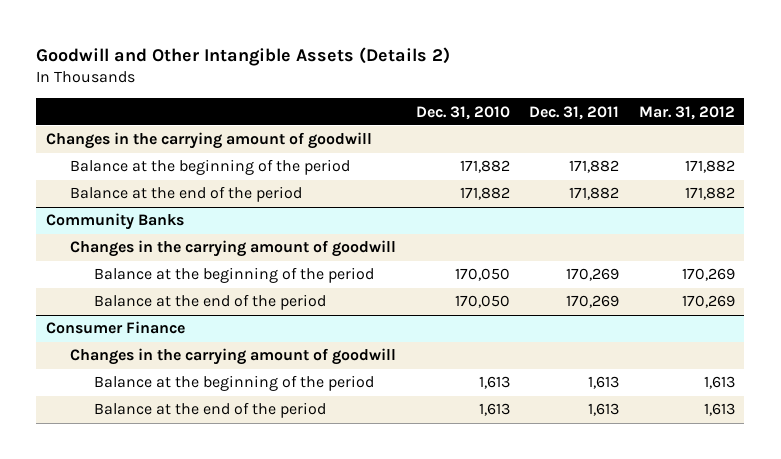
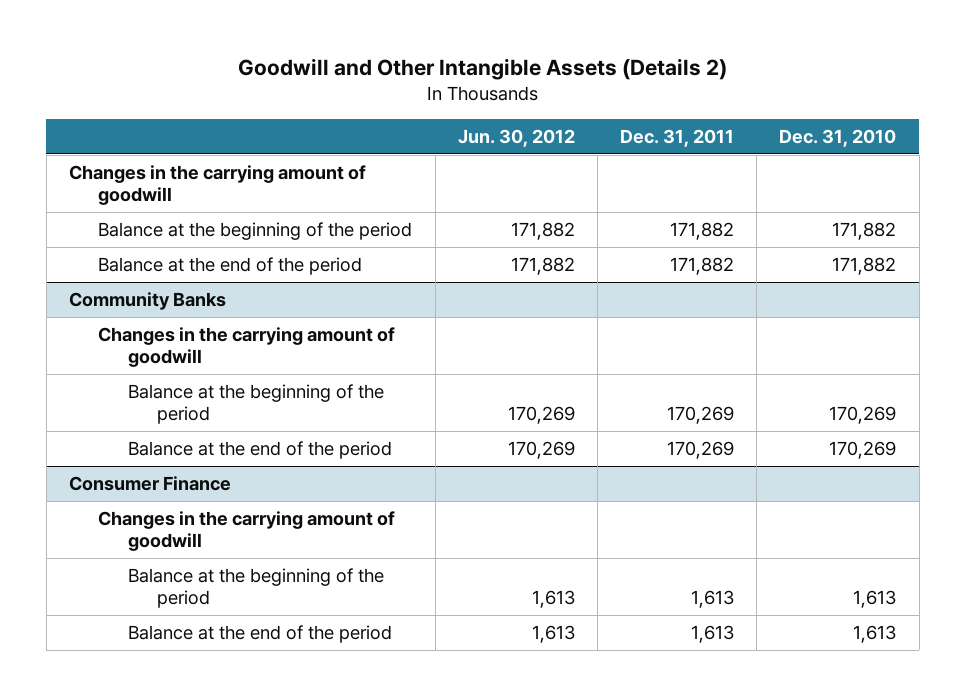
[638,105,735,120] Mar. 31, 2012 -> none
none -> [457,128,575,147] Jun. 30, 2012
[454,268,510,282] 170,050 -> [829,406,897,425] 170,269
[454,295,510,309] 170,050 -> [829,441,897,460] 170,269

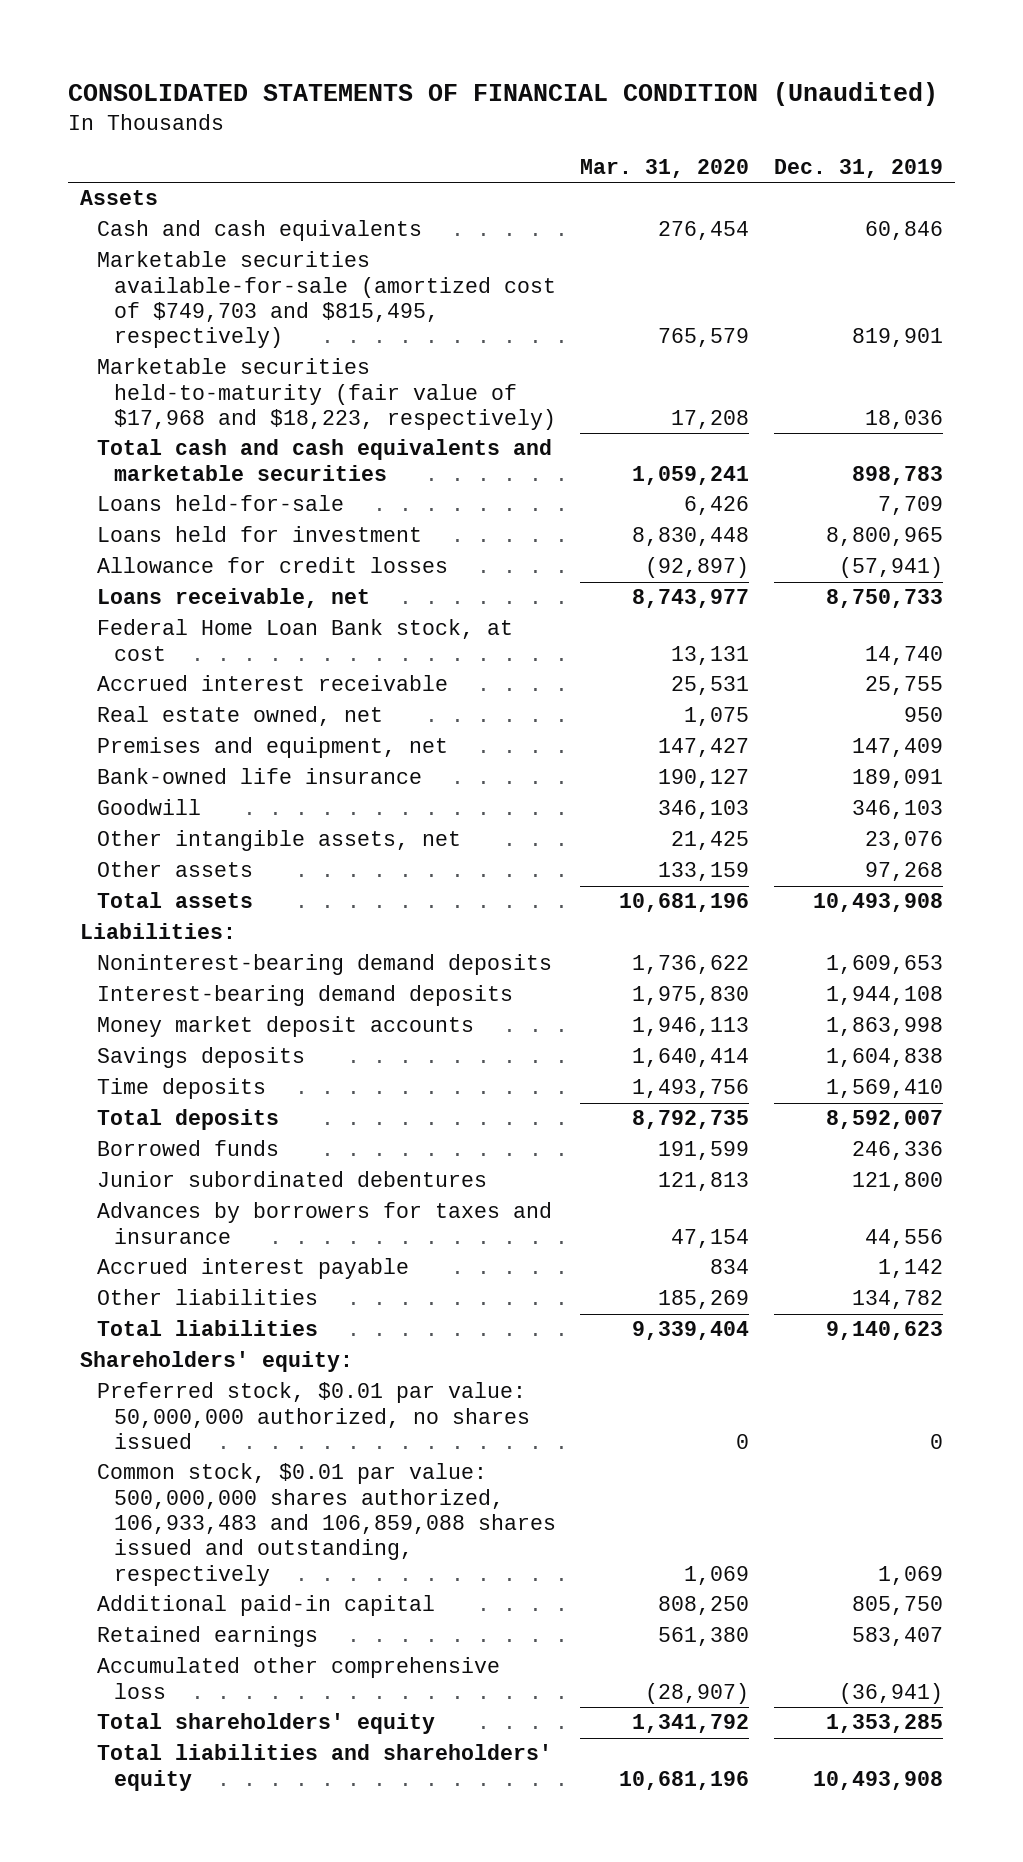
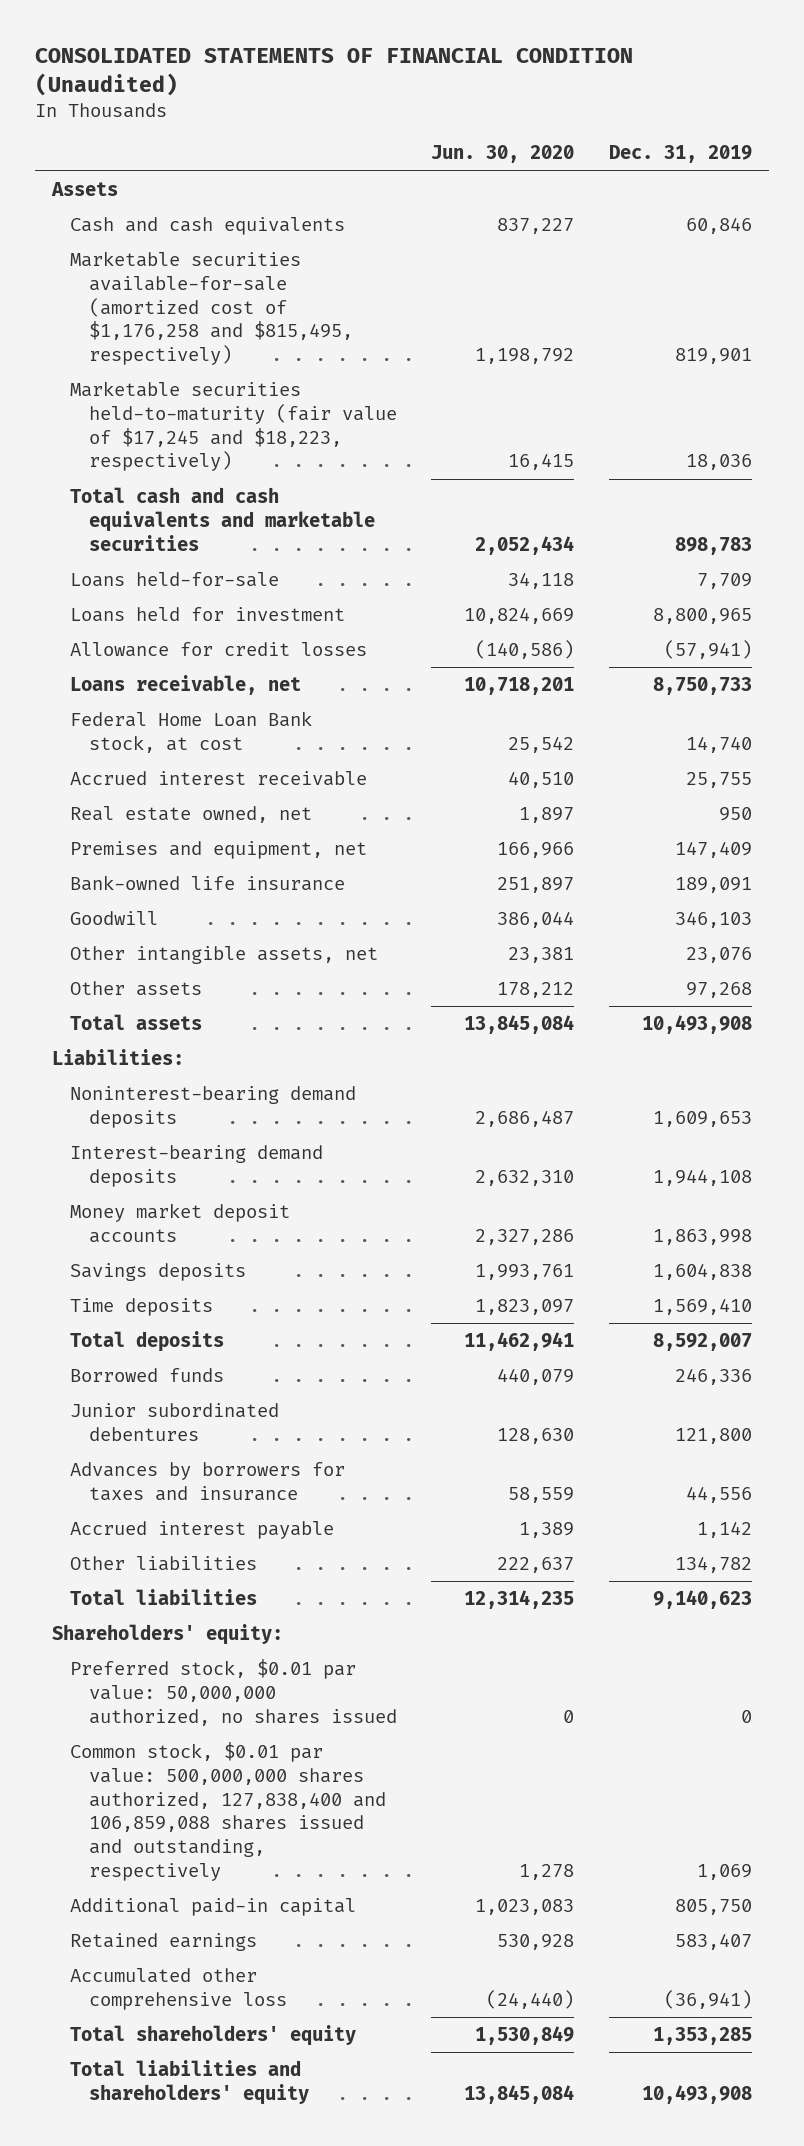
[580,159,750,179] Mar. 31, 2020 -> none
none -> [431,145,575,164] Jun. 30, 2020
[96,251,556,349] Marketable securities available-for-sale (amortized cost of $749,703 and $815,495, respectively) -> [70,251,353,366] Marketable securities available-for-sale (amortized cost of $1,176,258 and $815,495, respectively)
[96,358,556,431] Marketable securities held-to-maturity (fair value of $17,968 and $18,223, respectively) -> [70,381,397,472] Marketable securities held-to-maturity (fair value of $17,245 and $18,223, respectively)
[96,1463,556,1586] Common stock, $0.01 par value: 500,000,000 shares authorized, 106,933,483 and 106,859,088 shares issued and outstanding, respectively -> [70,1742,386,1881] Common stock, $0.01 par value: 500,000,000 shares authorized, 127,838,400 and 106,859,088 shares issued and outstanding, respectively

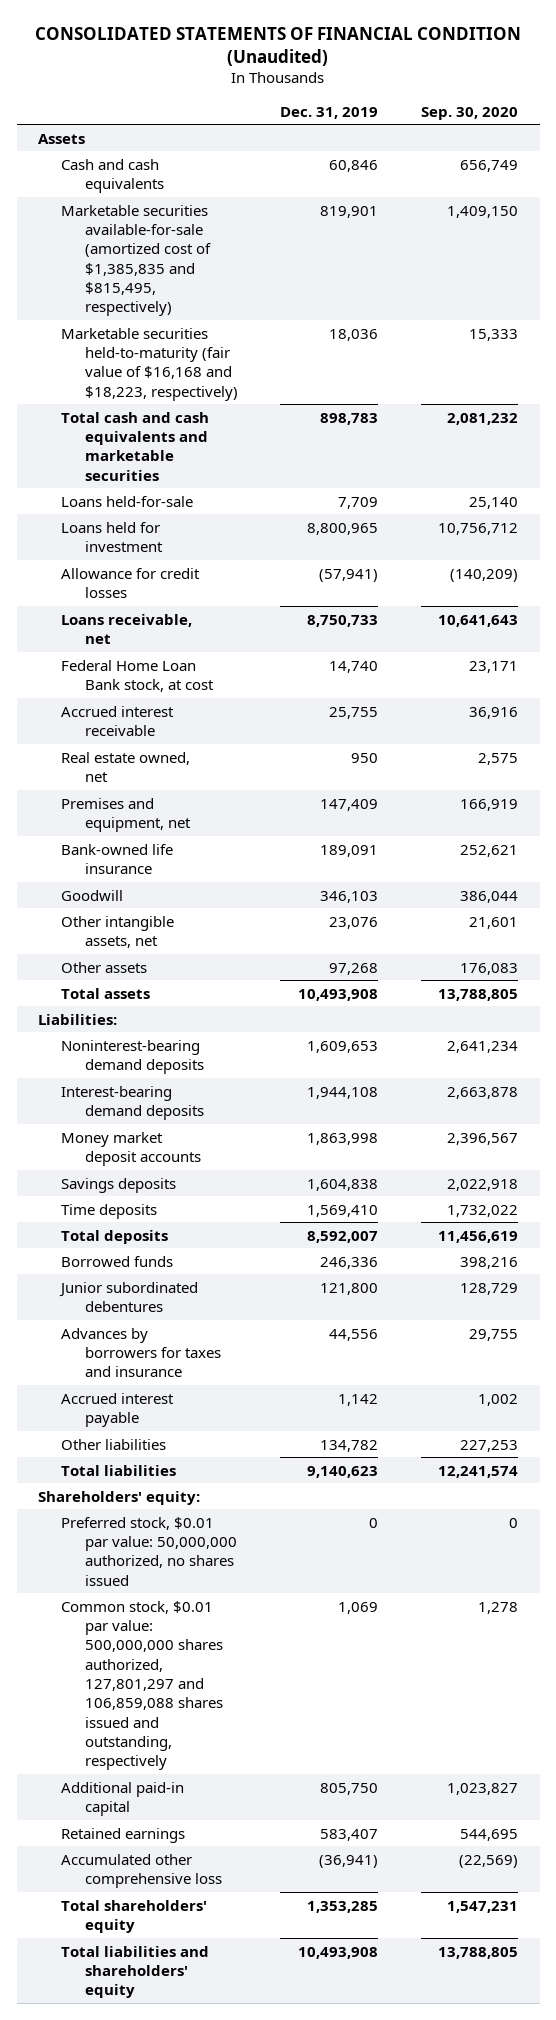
[431,145,575,164] Jun. 30, 2020 -> none
none -> [421,106,519,120] Sep. 30, 2020
[70,251,353,366] Marketable securities available-for-sale (amortized cost of $1,176,258 and $815,495, respectively) -> [61,204,211,317] Marketable securities available-for-sale (amortized cost of $1,385,835 and $815,495, respectively)
[70,381,397,472] Marketable securities held-to-maturity (fair value of $17,245 and $18,223, respectively) -> [61,327,238,401] Marketable securities held-to-maturity (fair value of $16,168 and $18,223, respectively)
[70,1742,386,1881] Common stock, $0.01 par value: 500,000,000 shares authorized, 127,838,400 and 106,859,088 shares issued and outstanding, respectively -> [61,1600,223,1771] Common stock, $0.01 par value: 500,000,000 shares authorized, 127,801,297 and 106,859,088 shares issued and outstanding, respectively

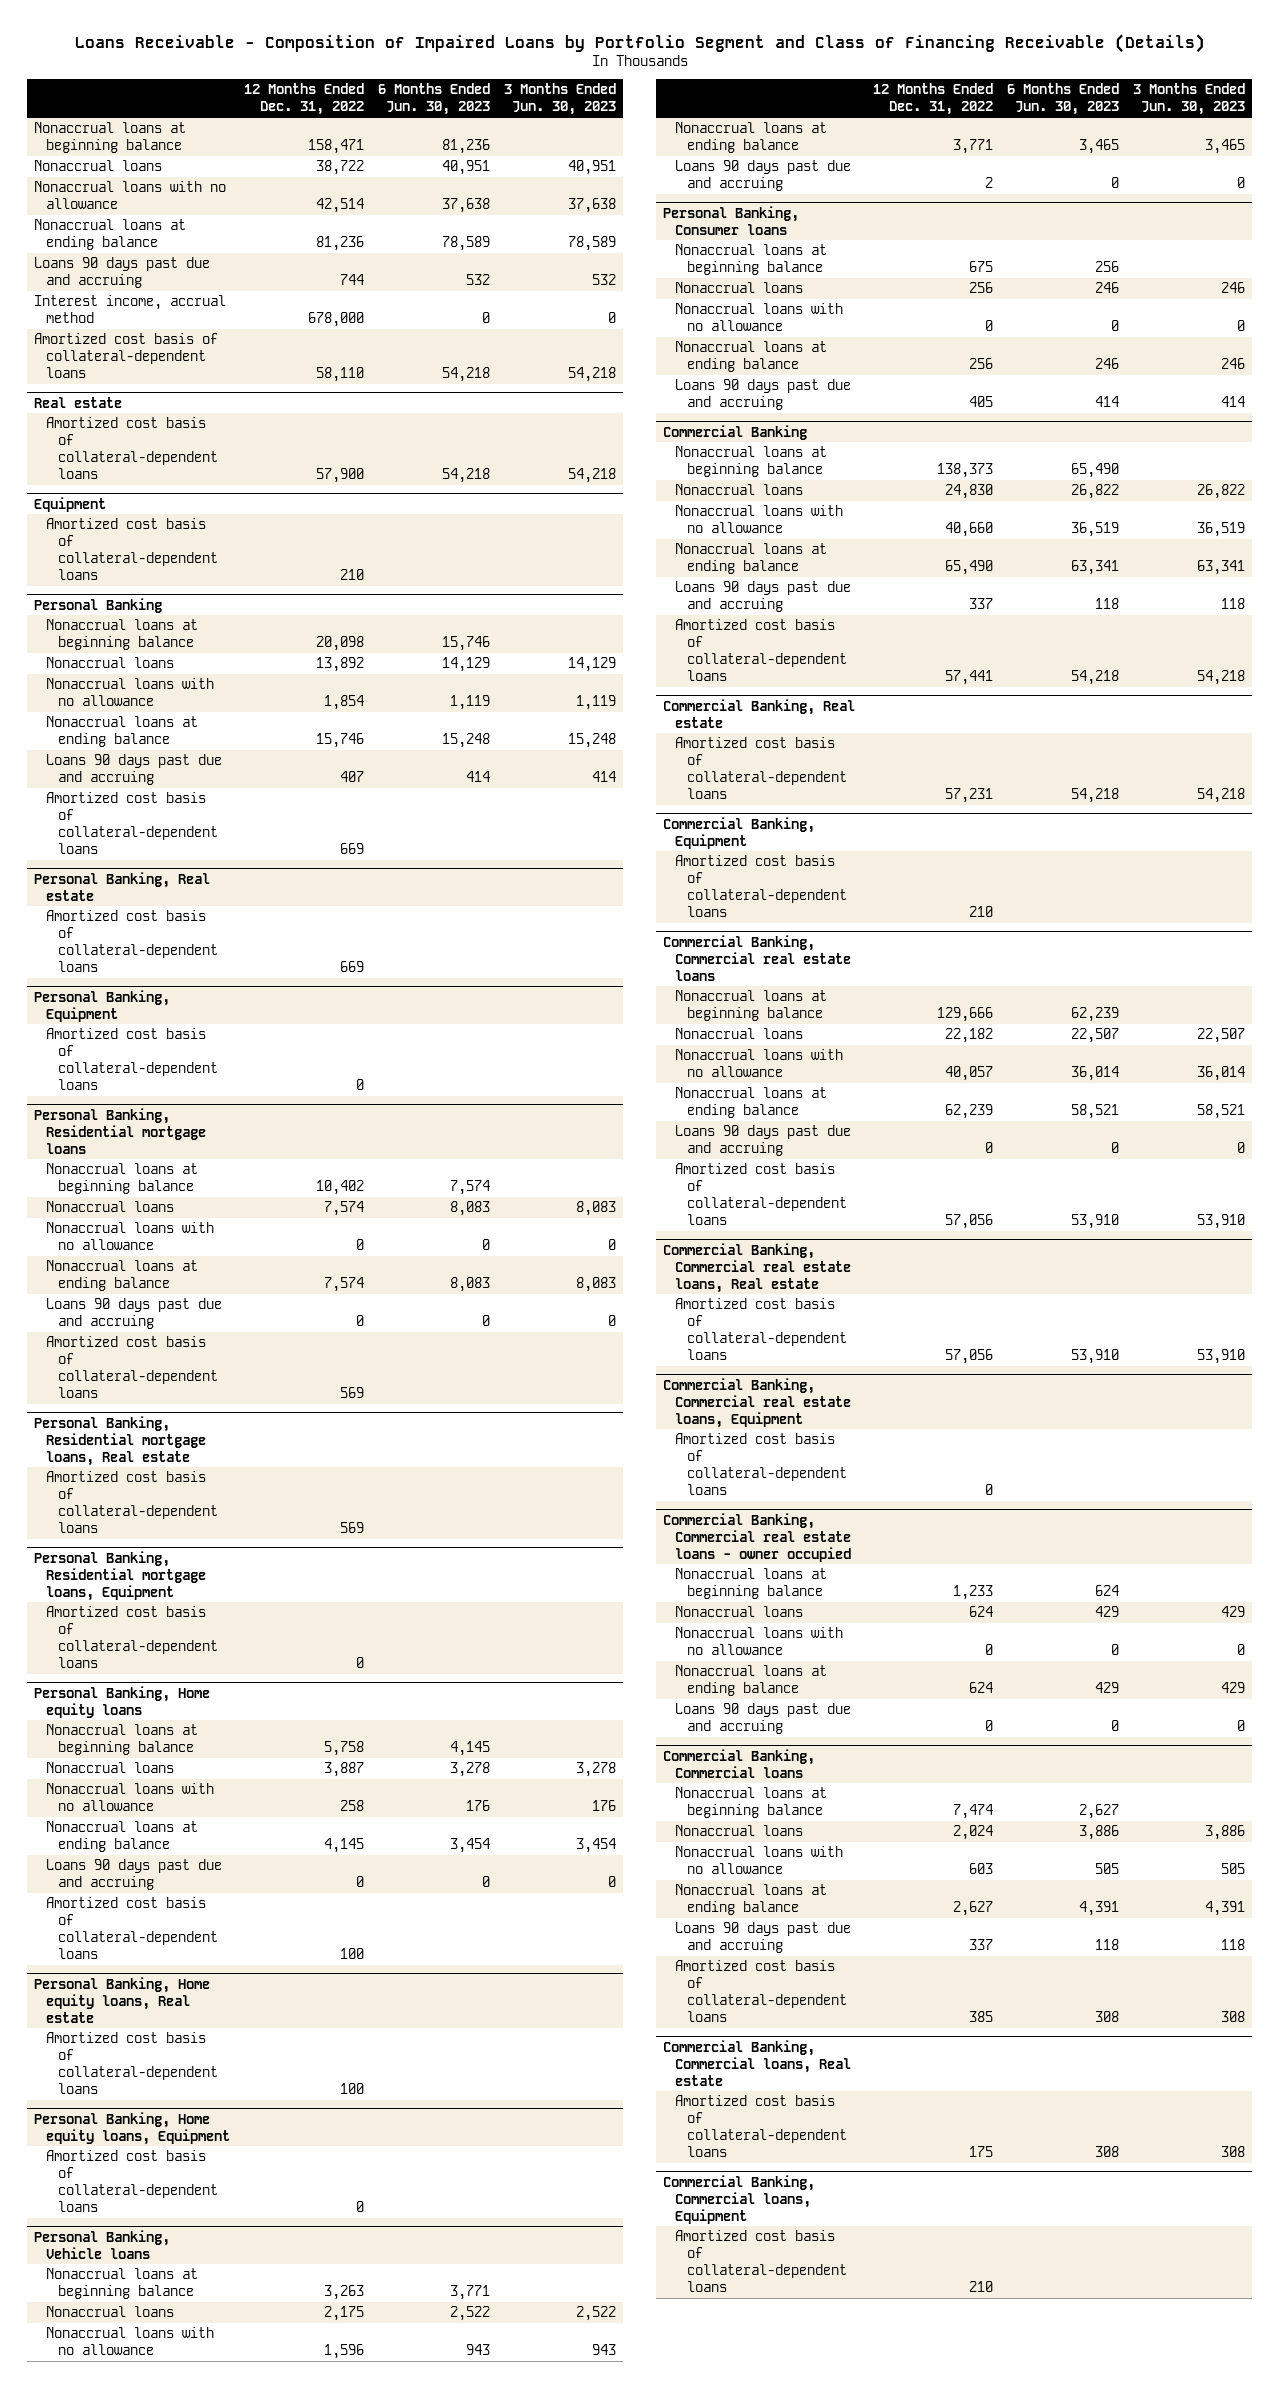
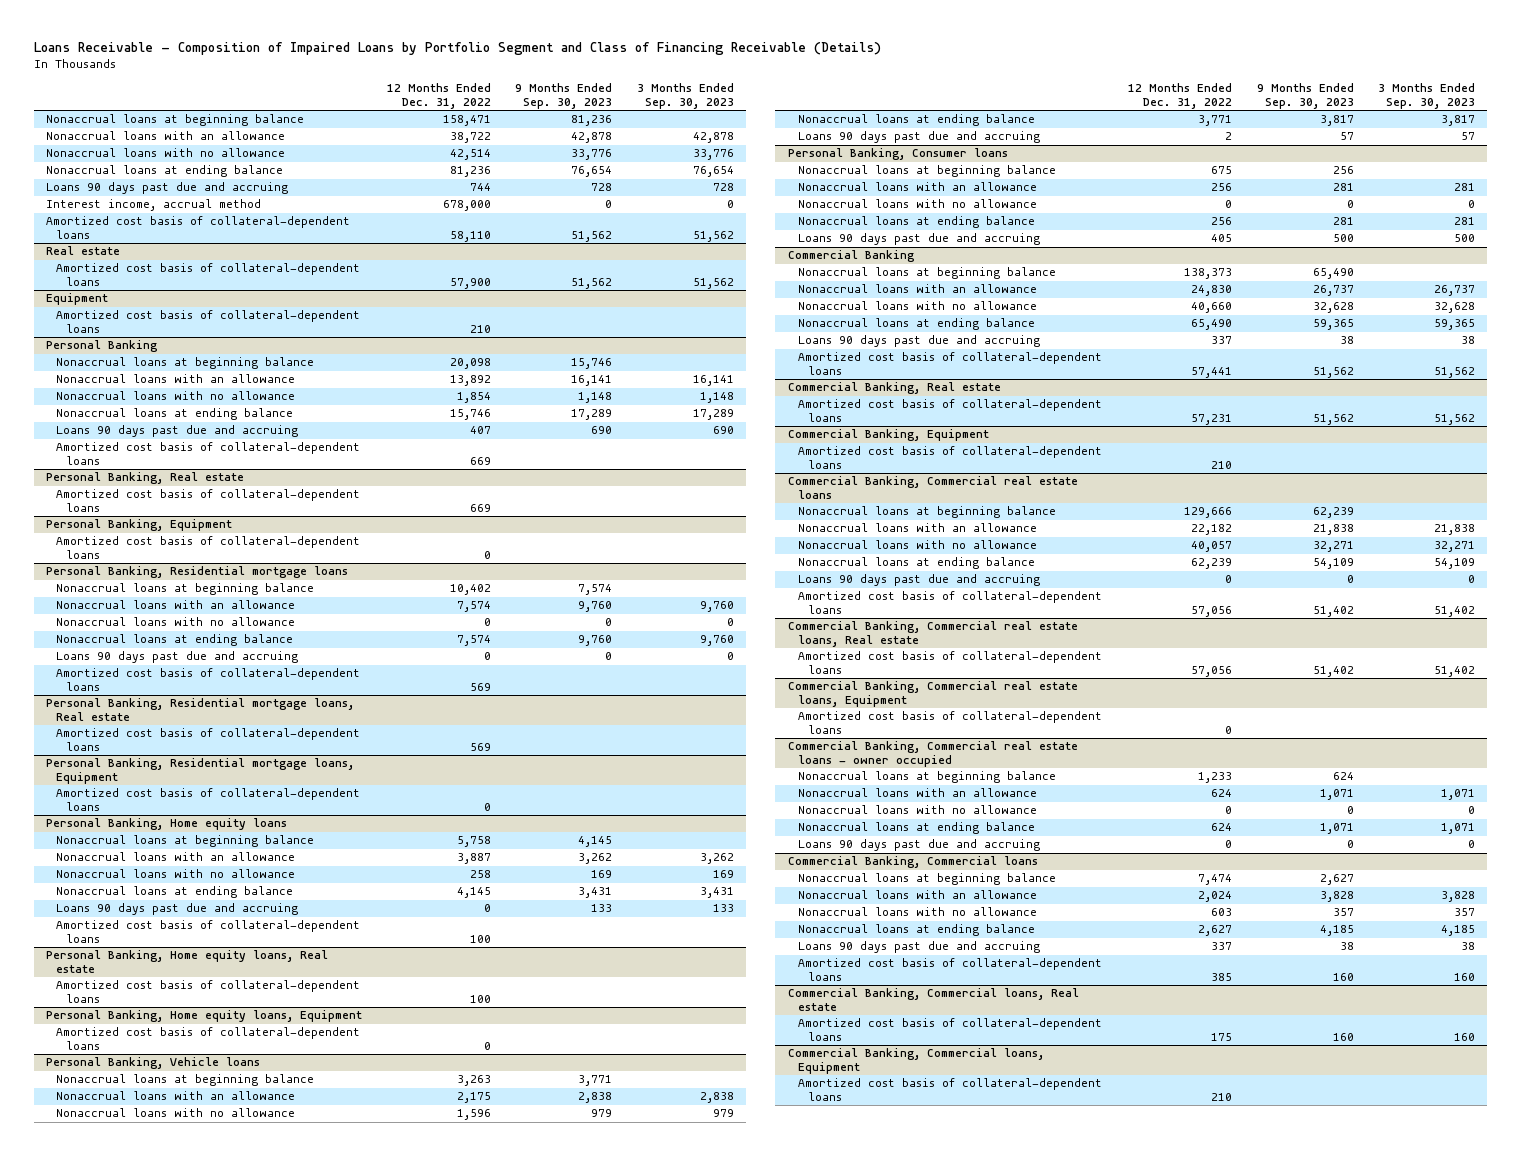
[378,83,491,116] 6 Months Ended Jun. 30, 2023 -> none
[504,83,617,116] 3 Months Ended Jun. 30, 2023 -> none
none -> [515,83,613,109] 9 Months Ended Sep. 30, 2023
none -> [636,83,734,109] 3 Months Ended Sep. 30, 2023
[34,160,163,172] Nonaccrual loans -> [46,131,286,141] Nonaccrual loans with an allowance
[46,657,175,669] Nonaccrual loans -> [56,374,296,384] Nonaccrual loans with an allowance
[46,1201,175,1213] Nonaccrual loans -> [56,600,296,610] Nonaccrual loans with an allowance
[46,1762,175,1774] Nonaccrual loans -> [56,852,296,862] Nonaccrual loans with an allowance
[46,2306,175,2318] Nonaccrual loans -> [56,1091,296,1101] Nonaccrual loans with an allowance
[675,282,804,294] Nonaccrual loans -> [797,182,1037,192] Nonaccrual loans with an allowance
[675,484,804,496] Nonaccrual loans -> [797,284,1037,294] Nonaccrual loans with an allowance
[675,1028,804,1040] Nonaccrual loans -> [797,523,1037,533] Nonaccrual loans with an allowance
[675,1606,804,1618] Nonaccrual loans -> [797,788,1037,798] Nonaccrual loans with an allowance
[675,1825,804,1837] Nonaccrual loans -> [797,890,1037,900] Nonaccrual loans with an allowance

